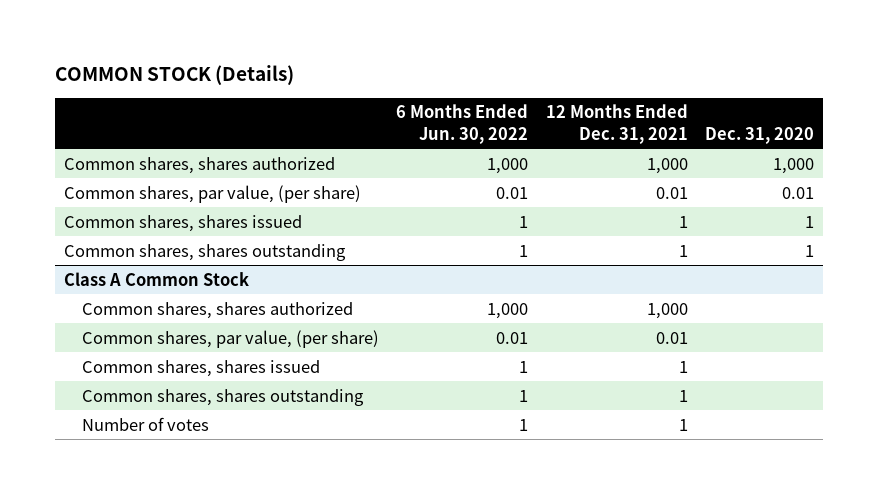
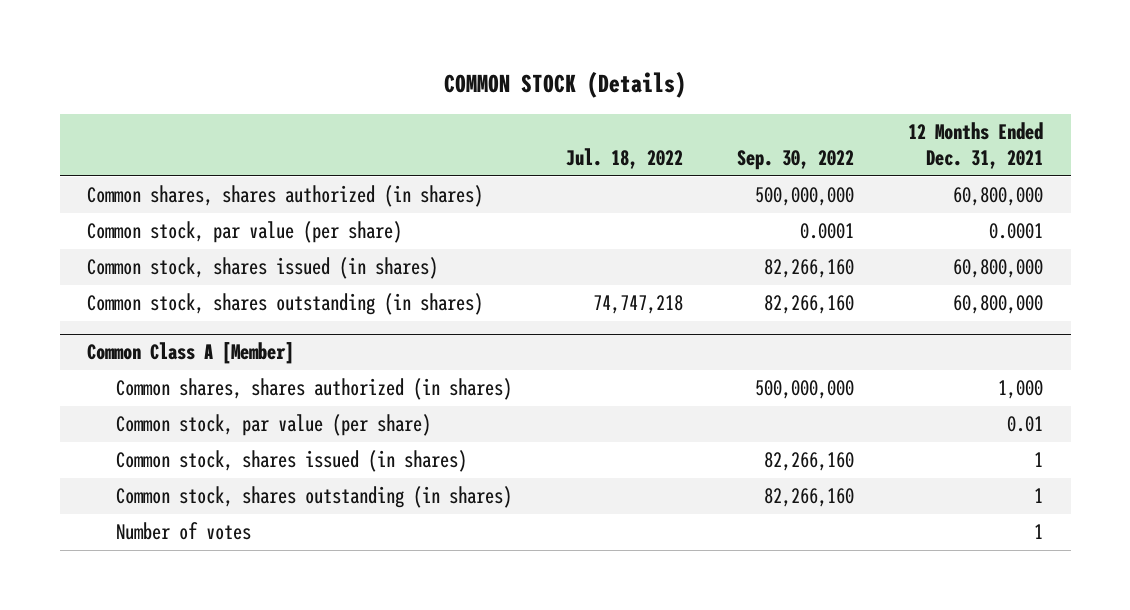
[396,104,529,144] 6 Months Ended Jun. 30, 2022 -> none
[705,126,815,144] Dec. 31, 2020 -> none
none -> [566,148,684,170] Jul. 18, 2022
none -> [737,150,855,171] Sep. 30, 2022
[64,156,336,174] Common shares, shares authorized -> [86,185,483,208] Common shares, shares authorized (in shares)
[646,157,688,174] 1,000 -> [953,187,1044,207] 60,800,000
[64,184,362,203] Common shares, par value, (per share) -> [86,221,402,244] Common stock, par value (per share)
[655,186,688,199] 0.01 -> [989,223,1044,240] 0.0001
[64,214,303,232] Common shares, shares issued -> [86,257,438,280] Common stock, shares issued (in shares)
[678,215,688,228] 1 -> [953,259,1044,279] 60,800,000
[64,243,347,261] Common shares, shares outstanding -> [86,293,483,316] Common stock, shares outstanding (in shares)
[678,244,688,257] 1 -> [953,295,1044,315] 60,800,000
[64,271,250,286] Class A Common Stock -> [86,342,294,365] Common Class A [Member]
[81,301,353,319] Common shares, shares authorized -> [115,378,512,401] Common shares, shares authorized (in shares)
[81,329,379,348] Common shares, par value, (per share) -> [115,414,431,437] Common stock, par value (per share)
[81,359,320,377] Common shares, shares issued -> [115,450,467,473] Common stock, shares issued (in shares)
[81,388,364,406] Common shares, shares outstanding -> [115,486,512,509] Common stock, shares outstanding (in shares)

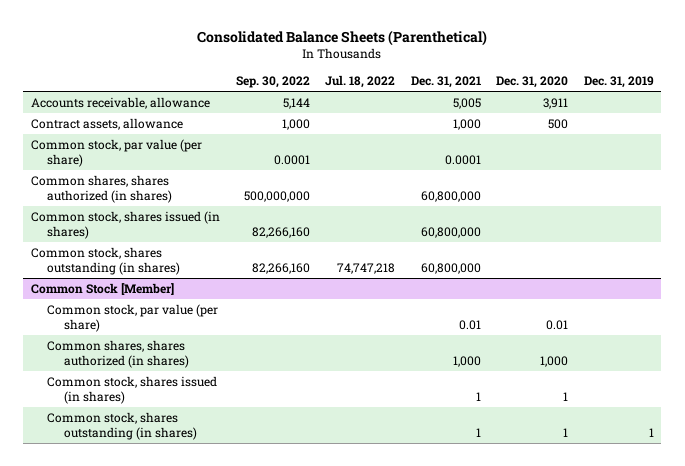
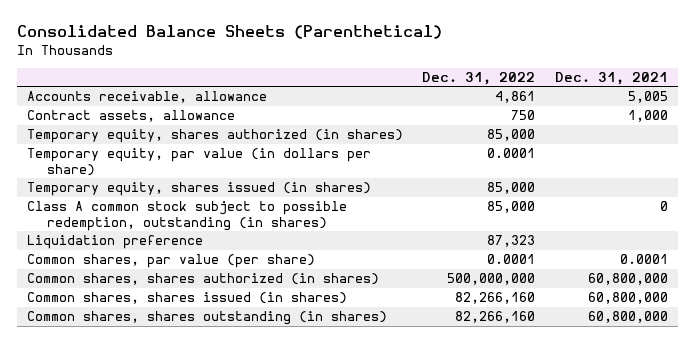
[235,76,310,89] Sep. 30, 2022 -> none
[325,75,396,89] Jul. 18, 2022 -> none
[496,76,569,89] Dec. 31, 2020 -> none
[583,76,654,89] Dec. 31, 2019 -> none
none -> [422,71,536,85] Dec. 31, 2022
none -> [26,129,403,144] Temporary equity, shares authorized (in shares)
none -> [26,148,371,176] Temporary equity, par value (in dollars per share)
none -> [26,182,371,197] Temporary equity, shares issued (in shares)
none -> [26,201,347,231] Class A common stock subject to possible redemption, outstanding (in shares)
none -> [26,235,203,250] Liquidation preference
[31,138,203,167] Common stock, par value (per share) -> [26,254,315,269] Common shares, par value (per share)
[31,282,175,295] Common Stock [Member] -> none
[47,303,219,332] Common stock, par value (per share) -> none
[47,339,189,368] Common shares, shares authorized (in shares) -> none
[47,375,218,404] Common stock, shares issued (in shares) -> none
[47,411,197,440] Common stock, shares outstanding (in shares) -> none
[31,210,221,239] Common stock, shares issued (in shares) -> [26,292,347,305] Common shares, shares issued (in shares)
[31,246,181,275] Common stock, shares outstanding (in shares) -> [26,311,387,326] Common shares, shares outstanding (in shares)

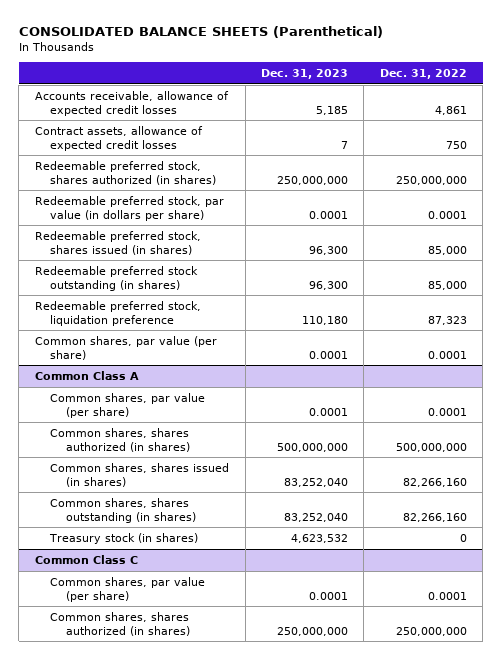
[16,24,442,39] Consolidated Balance Sheets (Parenthetical) -> [18,26,383,39] CONSOLIDATED BALANCE SHEETS (Parenthetical)
[555,71,669,85] Dec. 31, 2021 -> none
none -> [260,69,348,80] Dec. 31, 2023
[26,91,267,104] Accounts receivable, allowance -> [34,90,229,116] Accounts receivable, allowance of expected credit losses
[26,110,235,123] Contract assets, allowance -> [34,125,203,151] Contract assets, allowance of expected credit losses
[26,129,403,144] Temporary equity, shares authorized (in shares) -> [34,160,217,185] Redeemable preferred stock, shares authorized (in shares)
[487,129,536,142] 85,000 -> [395,175,467,185] 250,000,000
[26,148,371,176] Temporary equity, par value (in dollars per share) -> [34,195,224,221] Redeemable preferred stock, par value (in dollars per share)
[26,182,371,197] Temporary equity, shares issued (in shares) -> [34,230,201,255] Redeemable preferred stock, shares issued (in shares)
[26,201,347,231] Class A common stock subject to possible redemption, outstanding (in shares) -> [34,265,198,291] Redeemable preferred stock outstanding (in shares)
[26,235,203,250] Liquidation preference -> [34,300,201,326] Redeemable preferred stock, liquidation preference
none -> [34,370,139,380] Common Class A
none -> [50,392,206,418] Common shares, par value (per share)
none -> [49,532,199,544] Treasury stock (in shares)
none -> [34,554,138,564] Common Class C
none -> [50,576,206,602] Common shares, par value (per share)
none -> [50,611,190,636] Common shares, shares authorized (in shares)

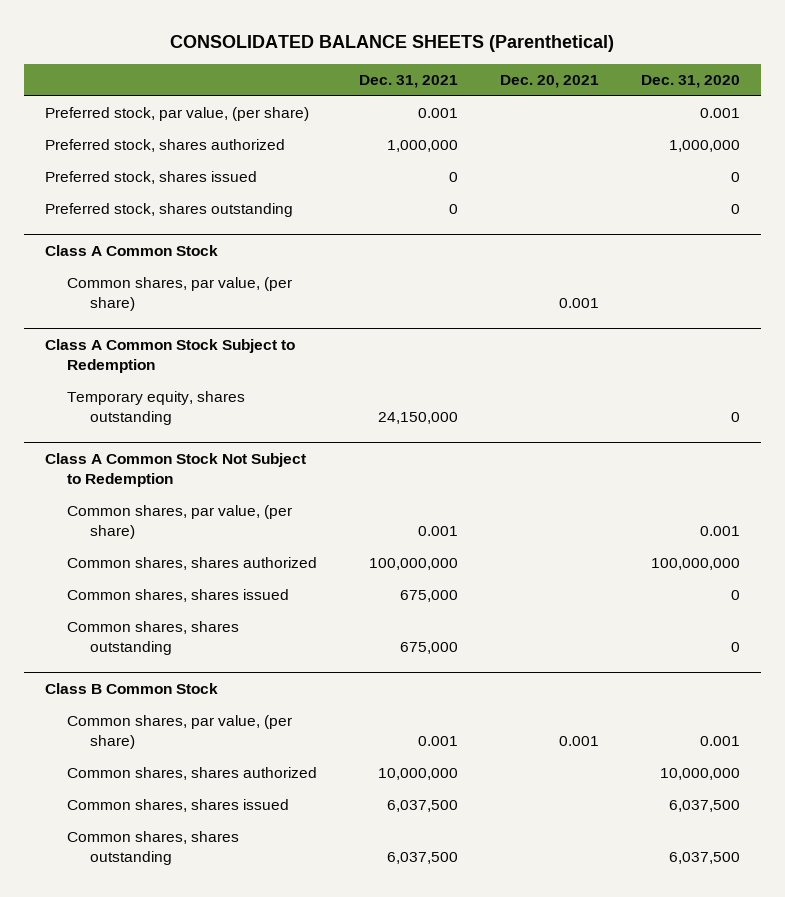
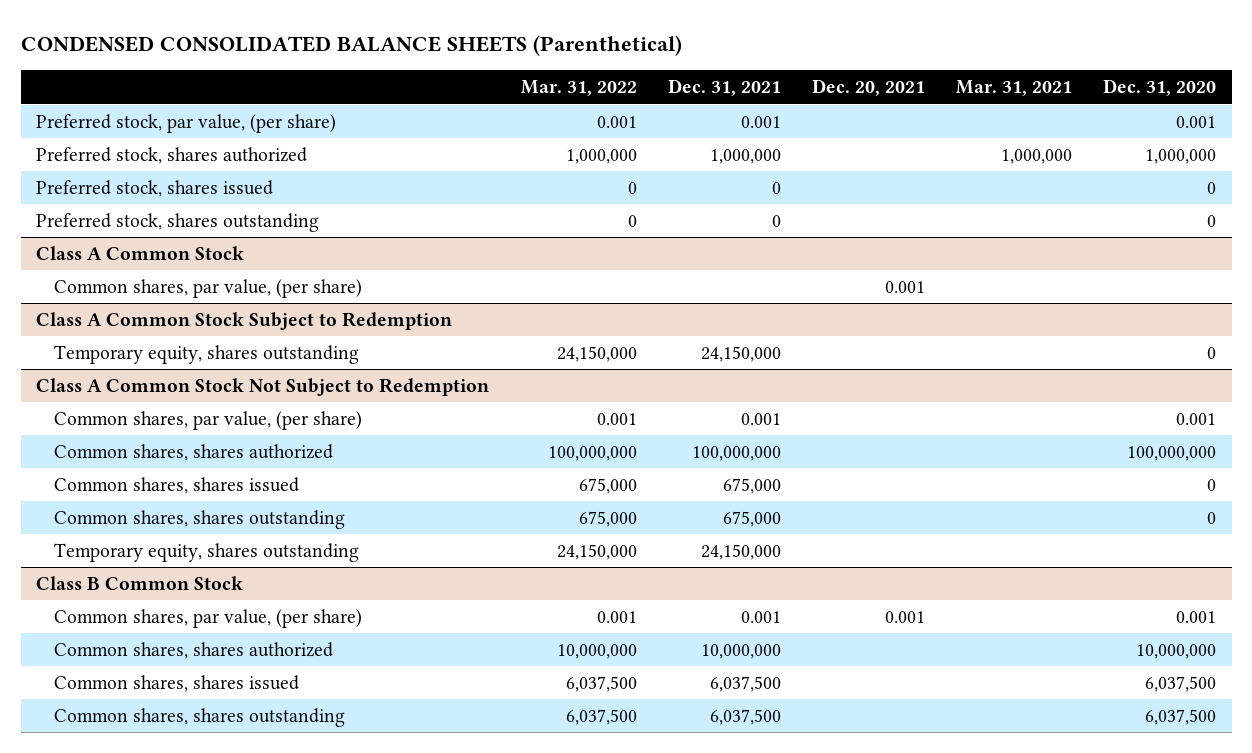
[170,35,615,53] CONSOLIDATED BALANCE SHEETS (Parenthetical) -> [20,34,682,56] CONDENSED CONSOLIDATED BALANCE SHEETS (Parenthetical)
none -> [520,80,637,97] Mar. 31, 2022
none -> [955,80,1072,97] Mar. 31, 2021
none -> [54,542,360,562] Temporary equity, shares outstanding

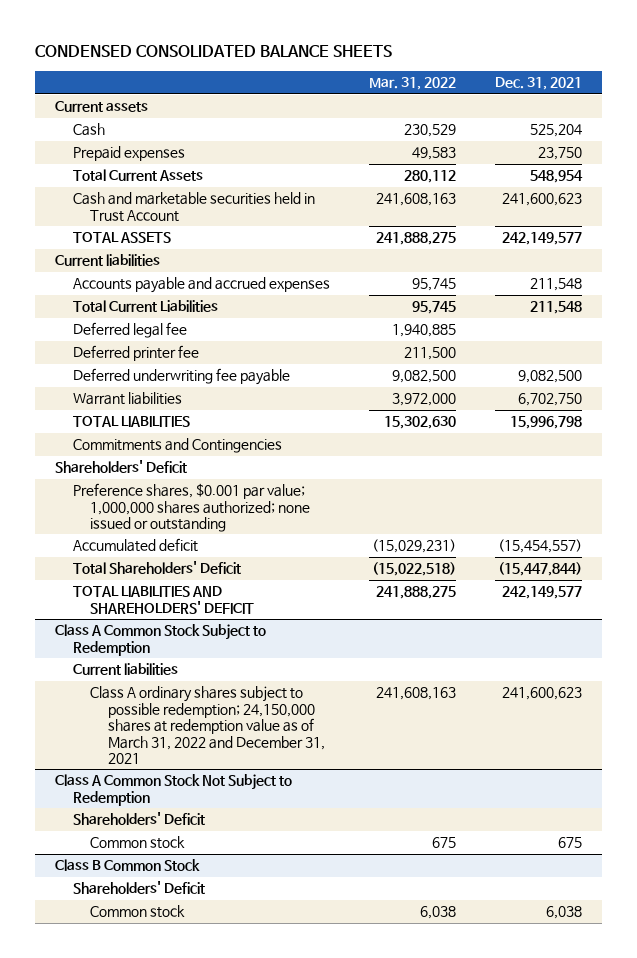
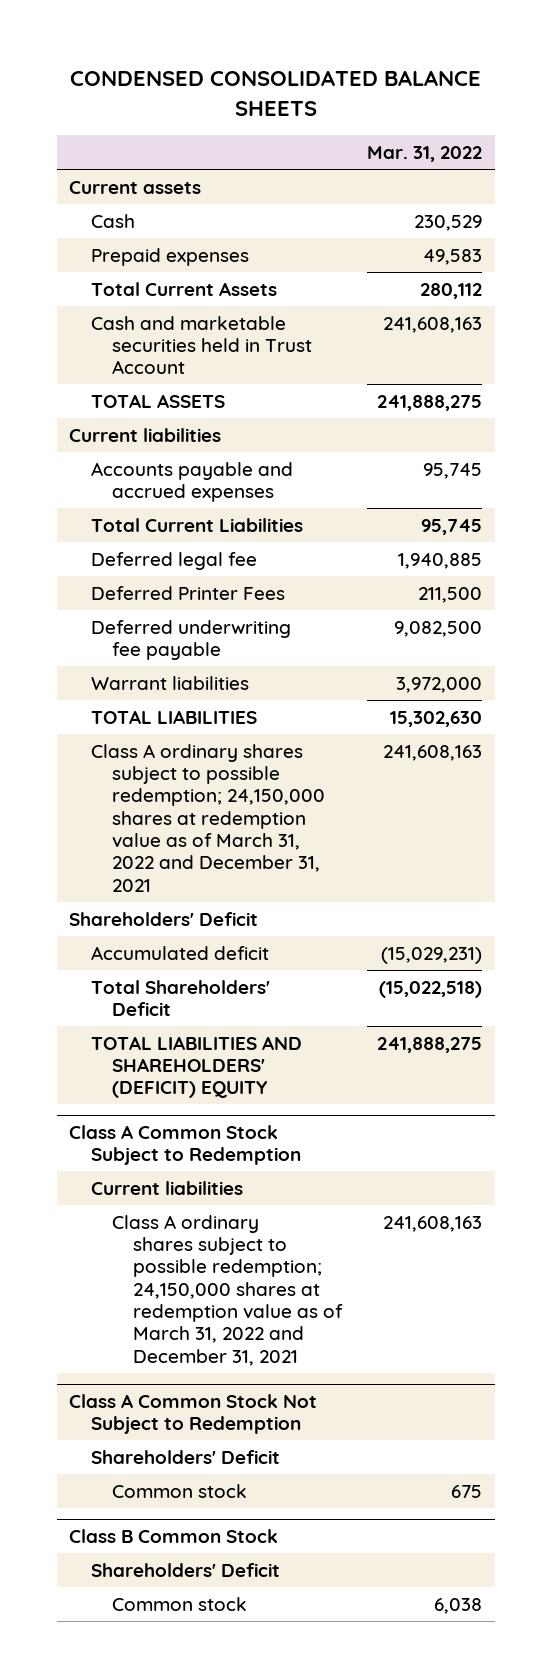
[495,77,583,91] Dec. 31, 2021 -> none
[72,345,199,362] Deferred printer fee -> [90,585,285,600] Deferred Printer Fees
[72,438,282,454] Commitments and Contingencies -> none
none -> [90,743,325,892] Class A ordinary shares subject to possible redemption; 24,150,000 shares at redemption value as of March 31, 2022 and December 31, 2021
[72,483,311,533] Preference shares, $0.001 par value; 1,000,000 shares authorized; none issued or outstanding -> none
[72,586,255,614] TOTAL LIABILITIES AND SHAREHOLDERS' DEFICIT -> [90,1035,302,1099] TOTAL LIABILITIES AND SHAREHOLDERS' (DEFICIT) EQUITY

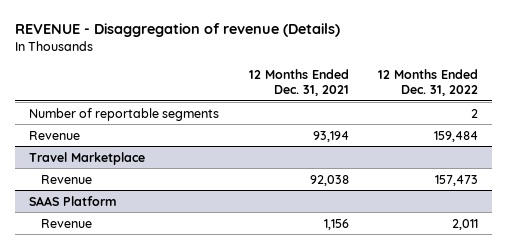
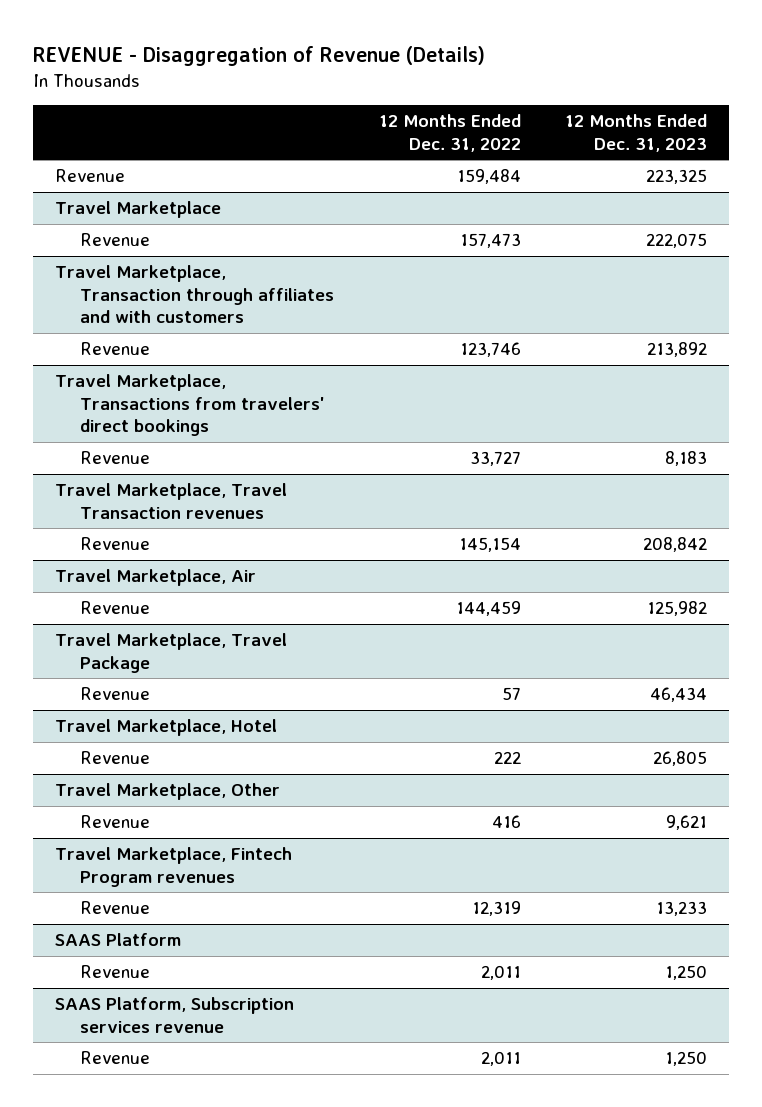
[14,23,340,38] REVENUE - Disaggregation of revenue (Details) -> [32,45,485,66] REVENUE - Disaggregation of Revenue (Details)
[248,69,349,97] 12 Months Ended Dec. 31, 2021 -> none
none -> [564,114,707,152] 12 Months Ended Dec. 31, 2023
[29,107,220,121] Number of reportable segments -> none
none -> [55,265,335,324] Travel Marketplace, Transaction through affiliates and with customers
none -> [80,342,151,356] Revenue
none -> [55,374,325,437] Travel Marketplace, Transactions from travelers' direct bookings
none -> [80,451,151,465] Revenue
none -> [55,483,288,519] Travel Marketplace, Travel Transaction revenues
none -> [80,537,151,551] Revenue
none -> [55,569,257,587] Travel Marketplace, Air
none -> [80,601,151,615] Revenue
none -> [55,633,288,673] Travel Marketplace, Travel Package
none -> [80,687,151,701] Revenue
none -> [55,719,278,737] Travel Marketplace, Hotel
none -> [80,751,151,765] Revenue
none -> [55,783,281,801] Travel Marketplace, Other
none -> [80,815,151,829] Revenue
none -> [55,847,293,887] Travel Marketplace, Fintech Program revenues
none -> [80,901,151,915] Revenue
none -> [55,997,295,1033] SAAS Platform, Subscription services revenue
none -> [80,1051,151,1065] Revenue

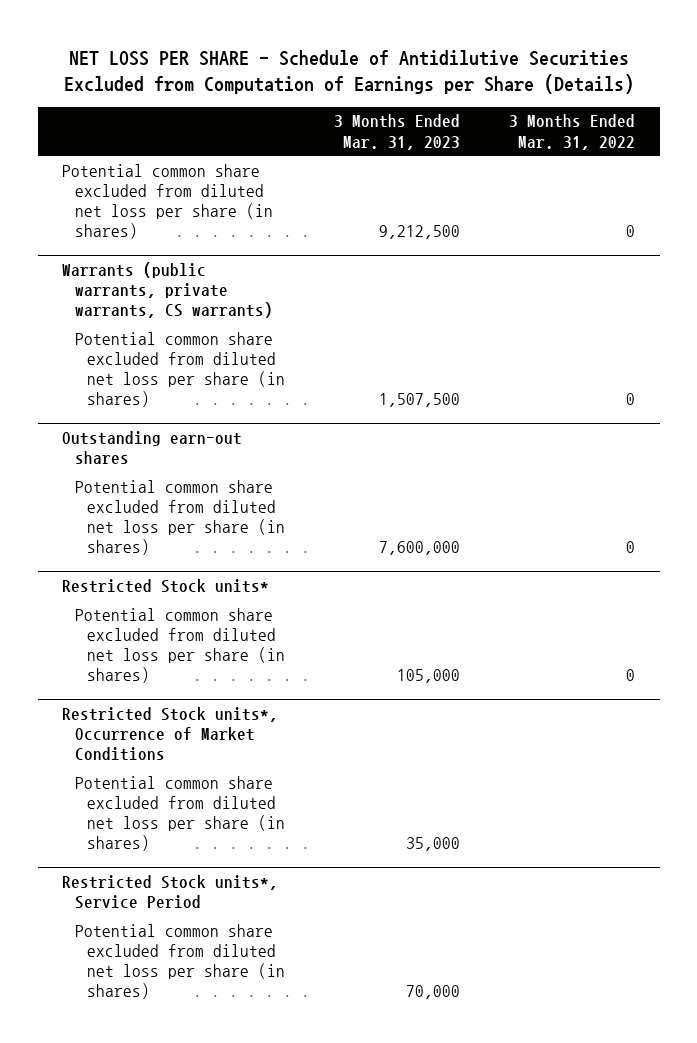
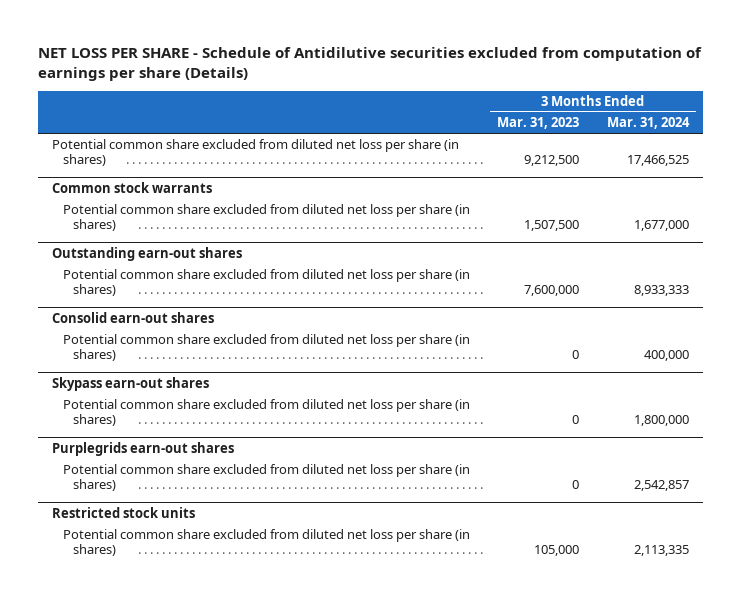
[63,49,634,94] NET LOSS PER SHARE - Schedule of Antidilutive Securities Excluded from Computation of Earnings per Share (Details) -> [38,47,703,82] NET LOSS PER SHARE - Schedule of Antidilutive securities excluded from computation of earnings per share (Details)
[509,114,636,150] 3 Months Ended Mar. 31, 2022 -> none
none -> [607,117,691,130] Mar. 31, 2024
[62,261,273,319] Warrants (public warrants, private warrants, CS warrants) -> [51,181,212,193] Common stock warrants
none -> [51,311,214,323] Consolid earn-out shares
none -> [62,334,470,362] Potential common share excluded from diluted net loss per share (in shares)
none -> [51,376,209,391] Skypass earn-out shares
none -> [62,399,470,427] Potential common share excluded from diluted net loss per share (in shares)
none -> [51,441,234,456] Purplegrids earn-out shares
none -> [62,464,470,492] Potential common share excluded from diluted net loss per share (in shares)
[62,578,270,593] Restricted Stock units* -> [51,506,195,518] Restricted stock units
[62,706,279,762] Restricted Stock units*, Occurrence of Market Conditions -> none
[74,775,286,852] Potential common share excluded from diluted net loss per share (in shares) -> none
[62,874,279,909] Restricted Stock units*, Service Period -> none
[74,923,286,1000] Potential common share excluded from diluted net loss per share (in shares) -> none

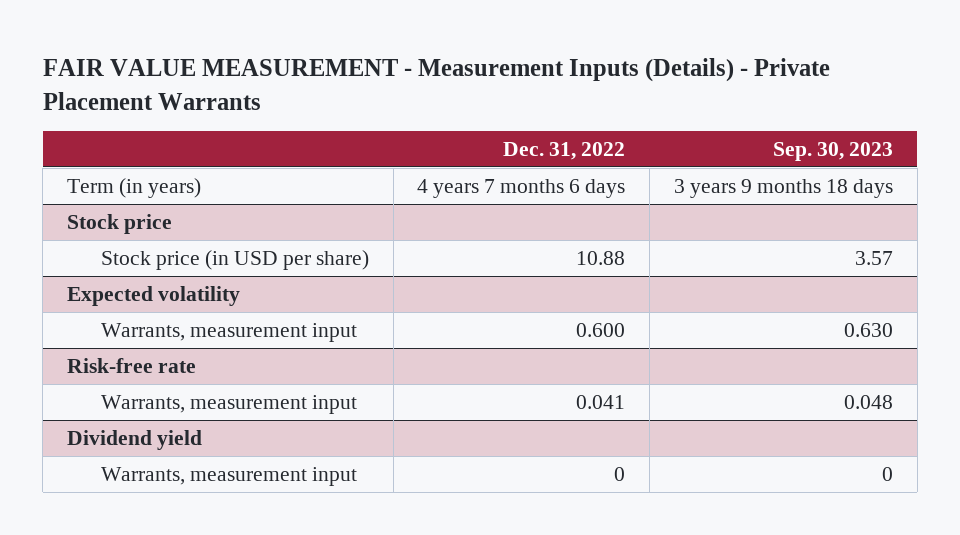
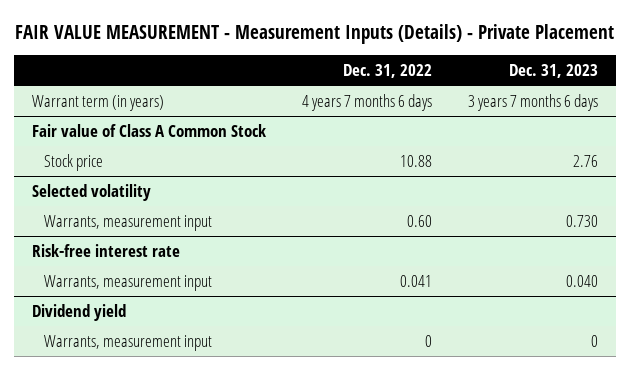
[42,58,830,110] FAIR VALUE MEASUREMENT - Measurement Inputs (Details) - Private Placement Warrants -> [14,23,614,44] FAIR VALUE MEASUREMENT - Measurement Inputs (Details) - Private Placement
[772,141,893,161] Sep. 30, 2023 -> none
none -> [508,64,598,79] Dec. 31, 2023
[67,177,202,198] Term (in years) -> [31,94,164,111] Warrant term (in years)
[67,213,173,234] Stock price -> [31,123,266,137] Fair value of Class A Common Stock
[100,249,369,270] Stock price (in USD per share) -> [43,153,103,171] Stock price
[67,285,241,306] Expected volatility -> [31,183,151,201] Selected volatility
[576,322,626,337] 0.600 -> [406,214,432,227] 0.60
[67,357,197,373] Risk-free rate -> [31,243,180,257] Risk-free interest rate

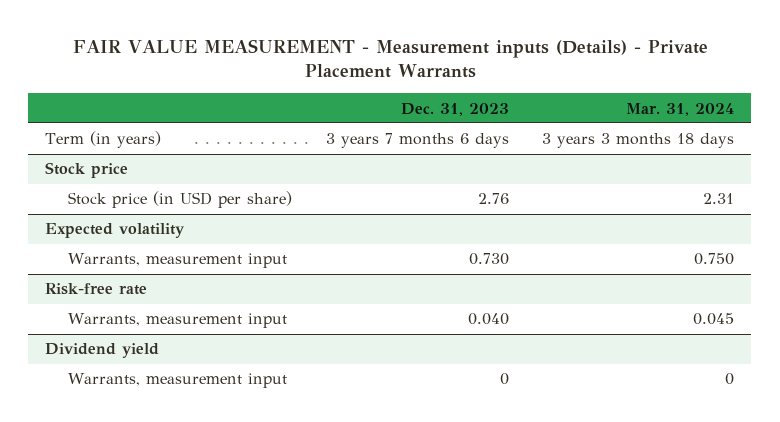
[14,23,614,44] FAIR VALUE MEASUREMENT - Measurement Inputs (Details) - Private Placement -> [72,38,708,79] FAIR VALUE MEASUREMENT - Measurement inputs (Details) - Private Placement Warrants
[342,64,432,79] Dec. 31, 2022 -> none
none -> [626,102,735,116] Mar. 31, 2024
[31,94,164,111] Warrant term (in years) -> [45,131,162,149] Term (in years)
[31,123,266,137] Fair value of Class A Common Stock -> [45,162,129,179] Stock price
[43,153,103,171] Stock price -> [68,191,293,209] Stock price (in USD per share)
[31,183,151,201] Selected volatility -> [45,223,186,239] Expected volatility
[31,243,180,257] Risk-free interest rate -> [45,283,148,296] Risk-free rate

